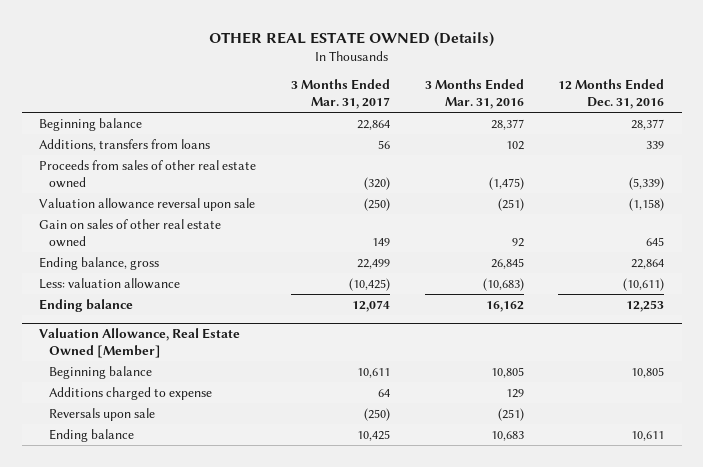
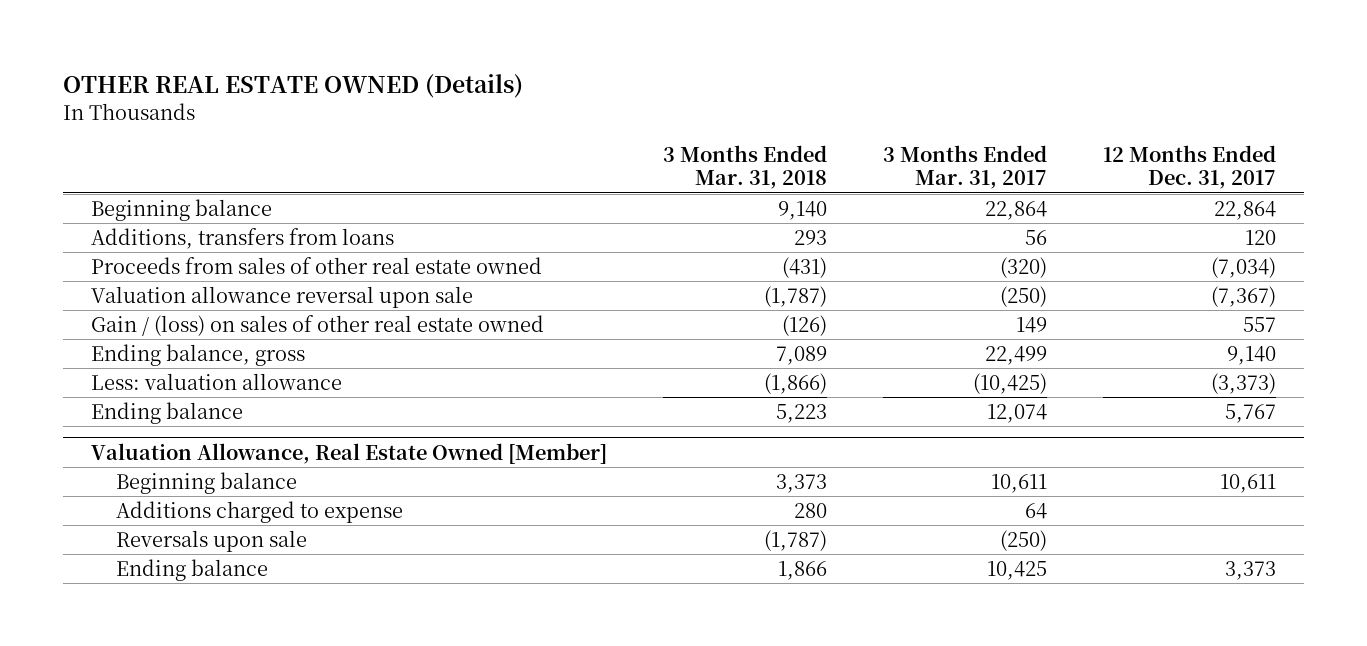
[424,79,524,109] 3 Months Ended Mar. 31, 2016 -> none
[558,79,665,109] 12 Months Ended Dec. 31, 2016 -> none
none -> [662,144,827,190] 3 Months Ended Mar. 31, 2018
none -> [1102,144,1276,190] 12 Months Ended Dec. 31, 2017
[39,218,222,247] Gain on sales of other real estate owned -> [90,314,544,336] Gain / (loss) on sales of other real estate owned

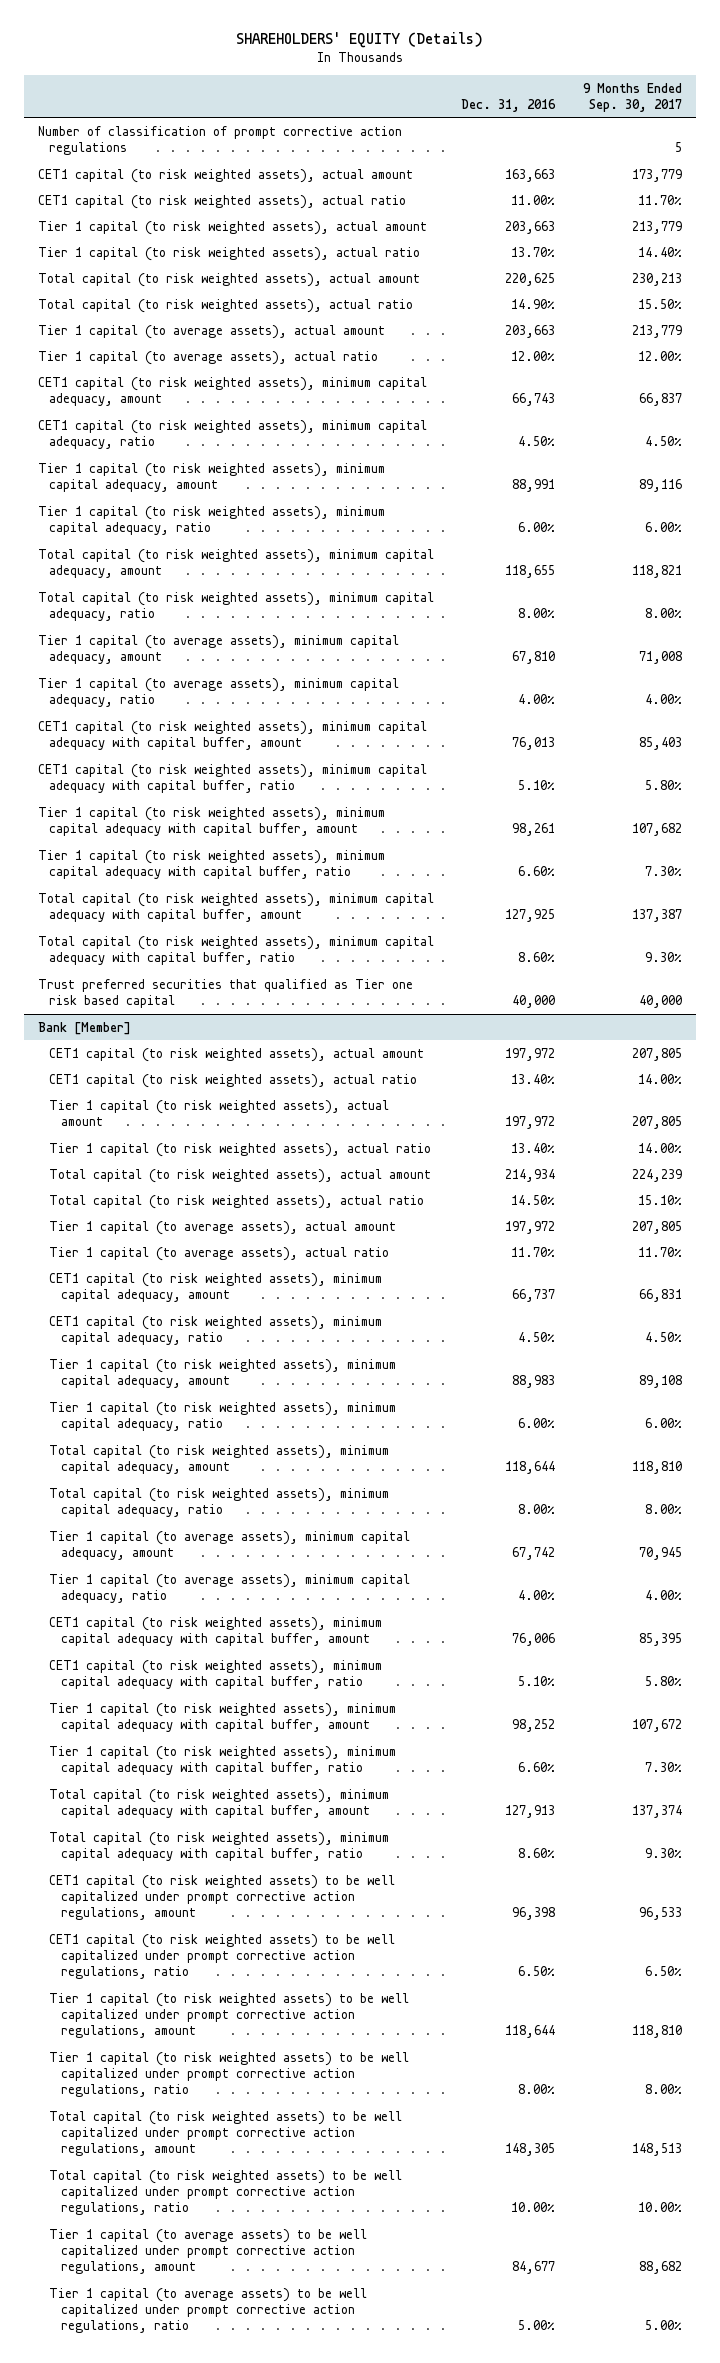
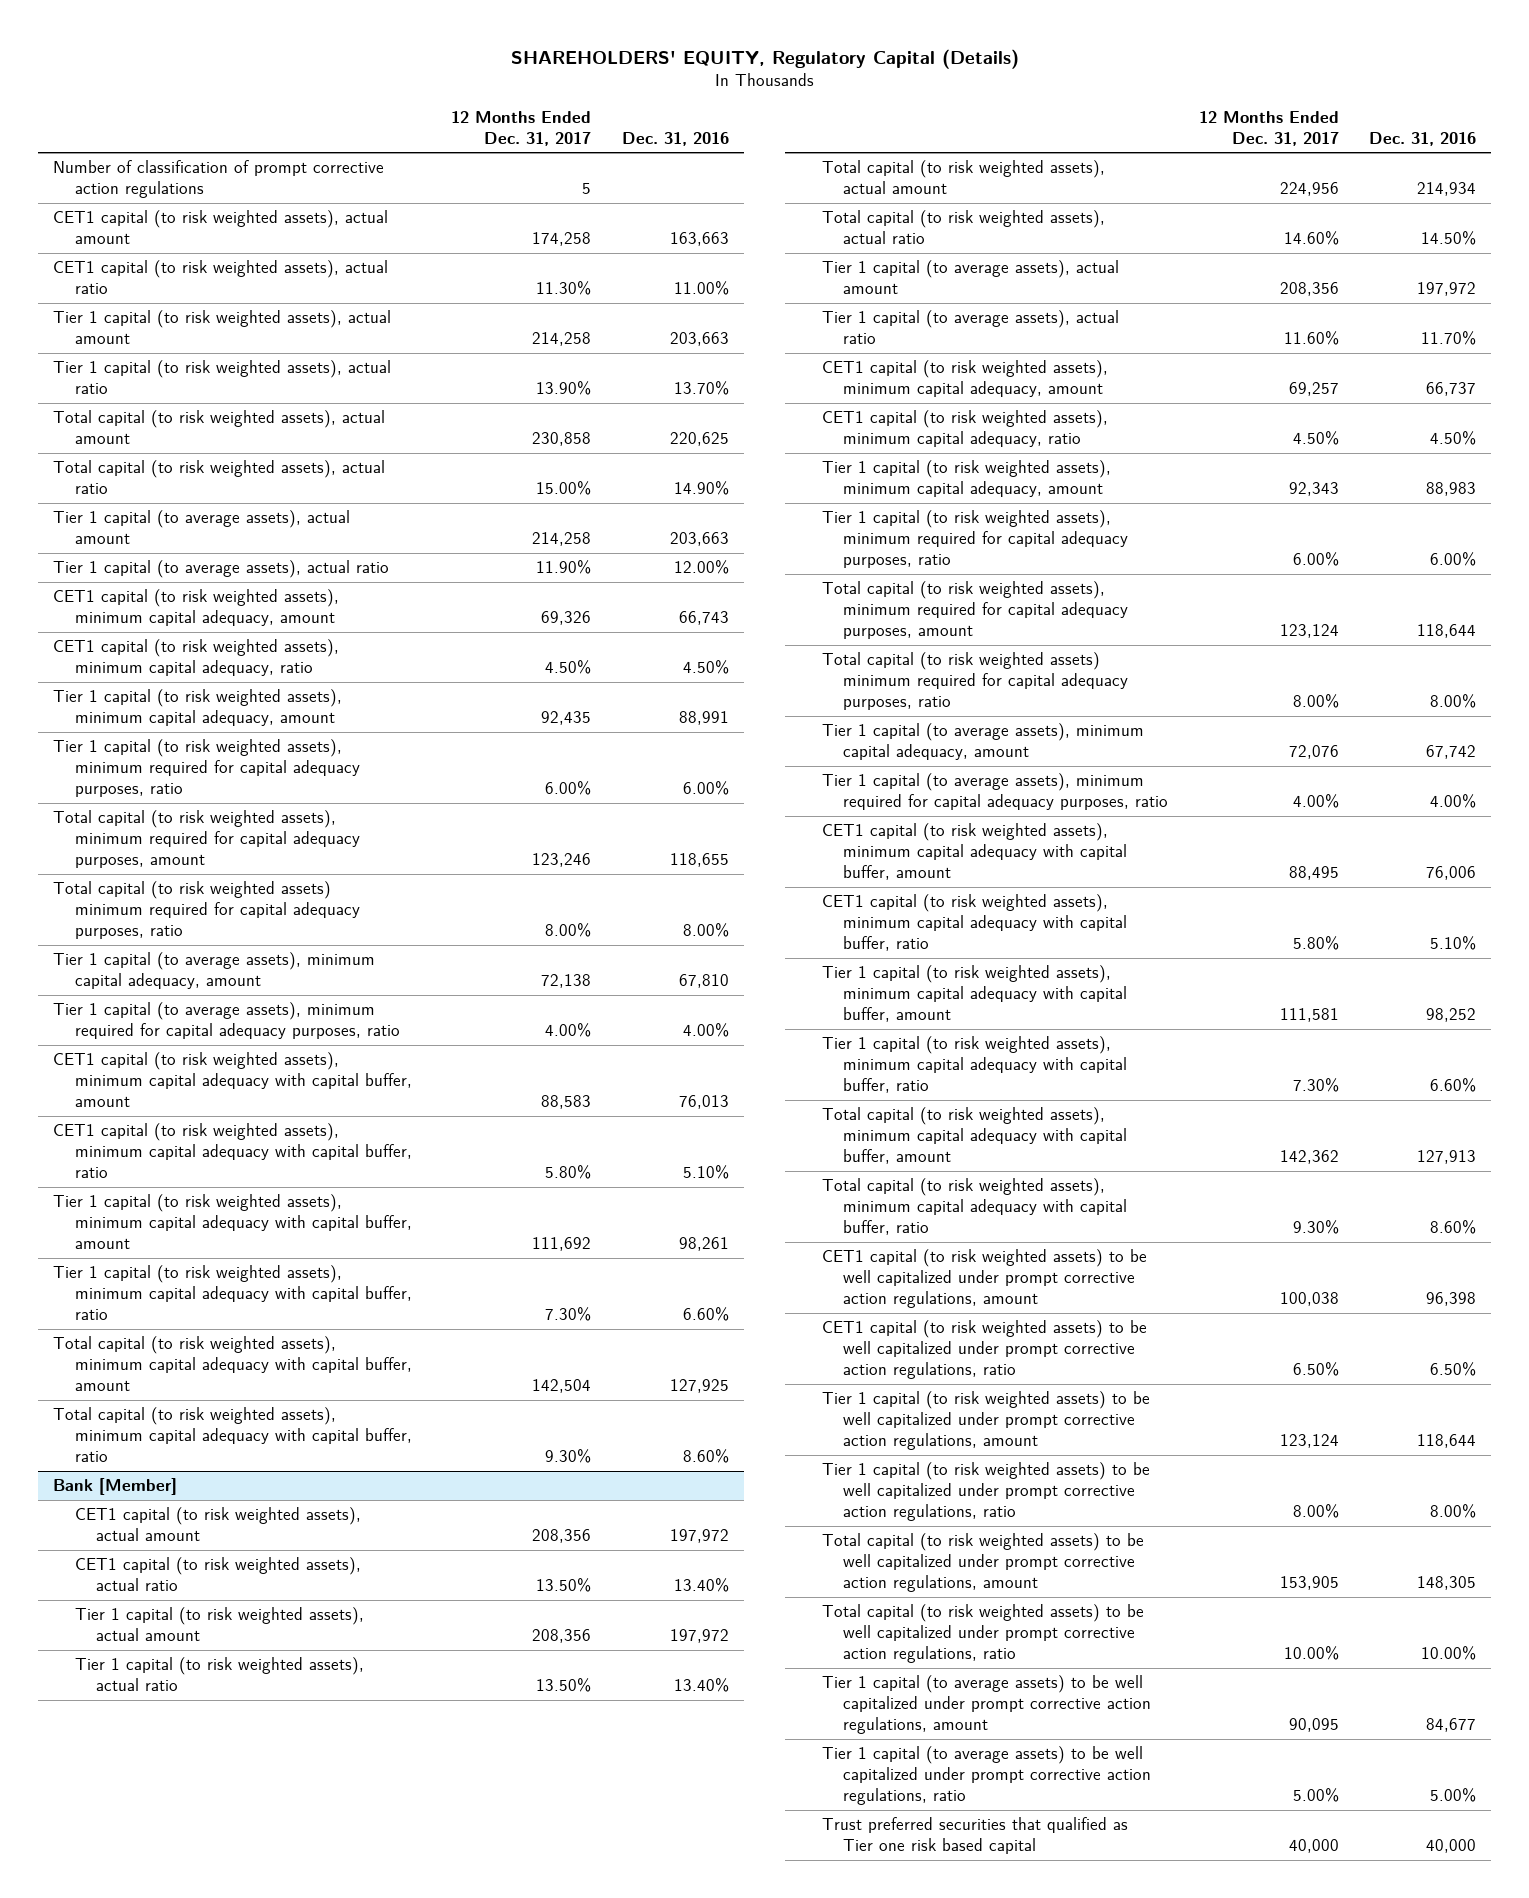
[235,32,483,49] SHAREHOLDERS' EQUITY (Details) -> [510,48,1019,69] SHAREHOLDERS' EQUITY, Regulatory Capital (Details)
[582,82,682,112] 9 Months Ended Sep. 30, 2017 -> none
none -> [451,110,592,146] 12 Months Ended Dec. 31, 2017
[37,505,385,535] Tier 1 capital (to risk weighted assets), minimum capital adequacy, ratio -> [53,739,360,798] Tier 1 capital (to risk weighted assets), minimum required for capital adequacy purposes, ratio
[37,548,434,578] Total capital (to risk weighted assets), minimum capital adequacy, amount -> [53,810,360,869] Total capital (to risk weighted assets), minimum required for capital adequacy purposes, amount
[37,591,434,621] Total capital (to risk weighted assets), minimum capital adequacy, ratio -> [53,881,360,940] Total capital (to risk weighted assets) minimum required for capital adequacy purposes, ratio
[37,677,399,707] Tier 1 capital (to average assets), minimum capital adequacy, ratio -> [53,1002,400,1040] Tier 1 capital (to average assets), minimum required for capital adequacy purposes, ratio
[37,978,413,1008] Trust preferred securities that qualified as Tier one risk based capital -> none
[49,1401,397,1431] Tier 1 capital (to risk weighted assets), minimum capital adequacy, ratio -> [821,510,1129,569] Tier 1 capital (to risk weighted assets), minimum required for capital adequacy purposes, ratio
[49,1444,390,1474] Total capital (to risk weighted assets), minimum capital adequacy, amount -> [821,581,1129,640] Total capital (to risk weighted assets), minimum required for capital adequacy purposes, amount
[49,1487,390,1517] Total capital (to risk weighted assets), minimum capital adequacy, ratio -> [821,652,1129,711] Total capital (to risk weighted assets) minimum required for capital adequacy purposes, ratio
[49,1573,411,1603] Tier 1 capital (to average assets), minimum capital adequacy, ratio -> [821,773,1169,811] Tier 1 capital (to average assets), minimum required for capital adequacy purposes, ratio
none -> [821,1817,1128,1855] Trust preferred securities that qualified as Tier one risk based capital

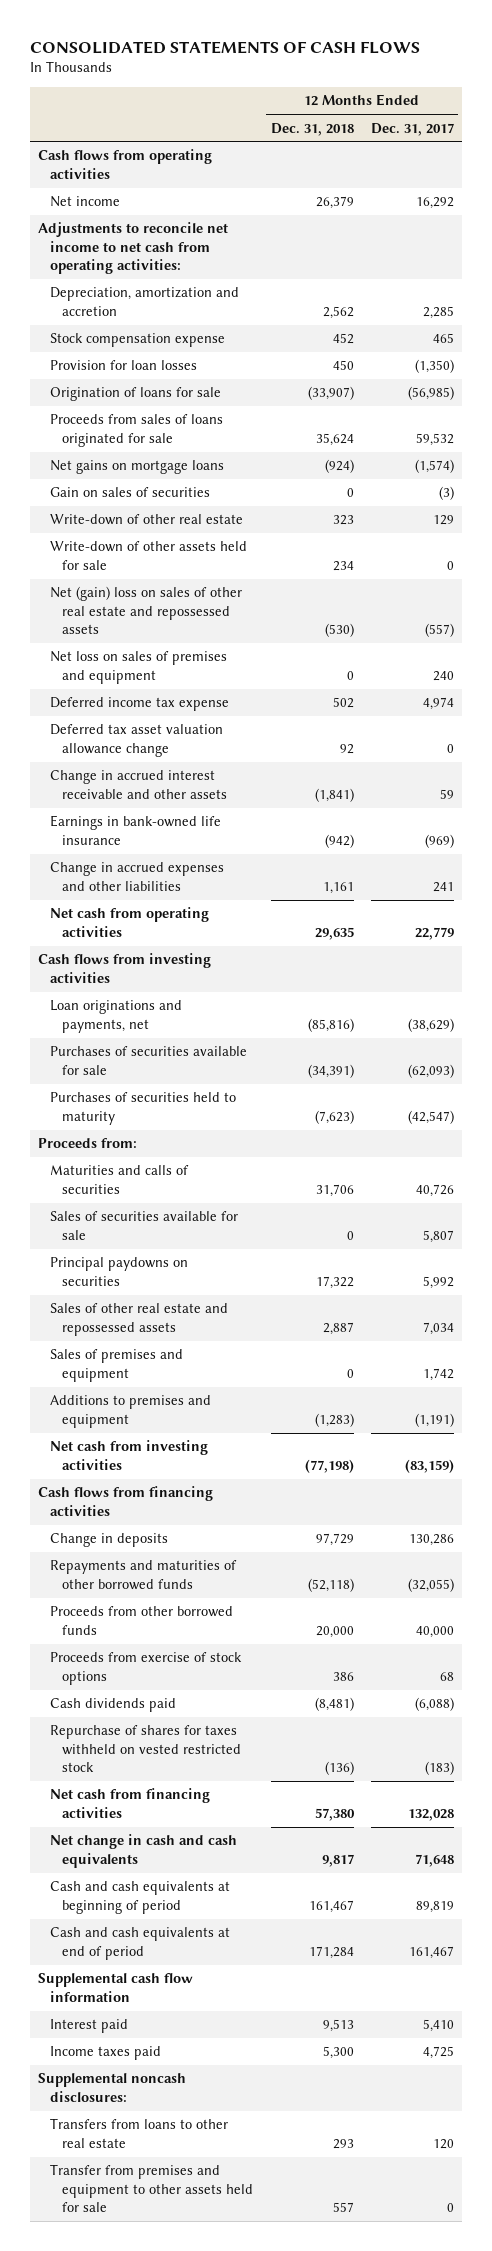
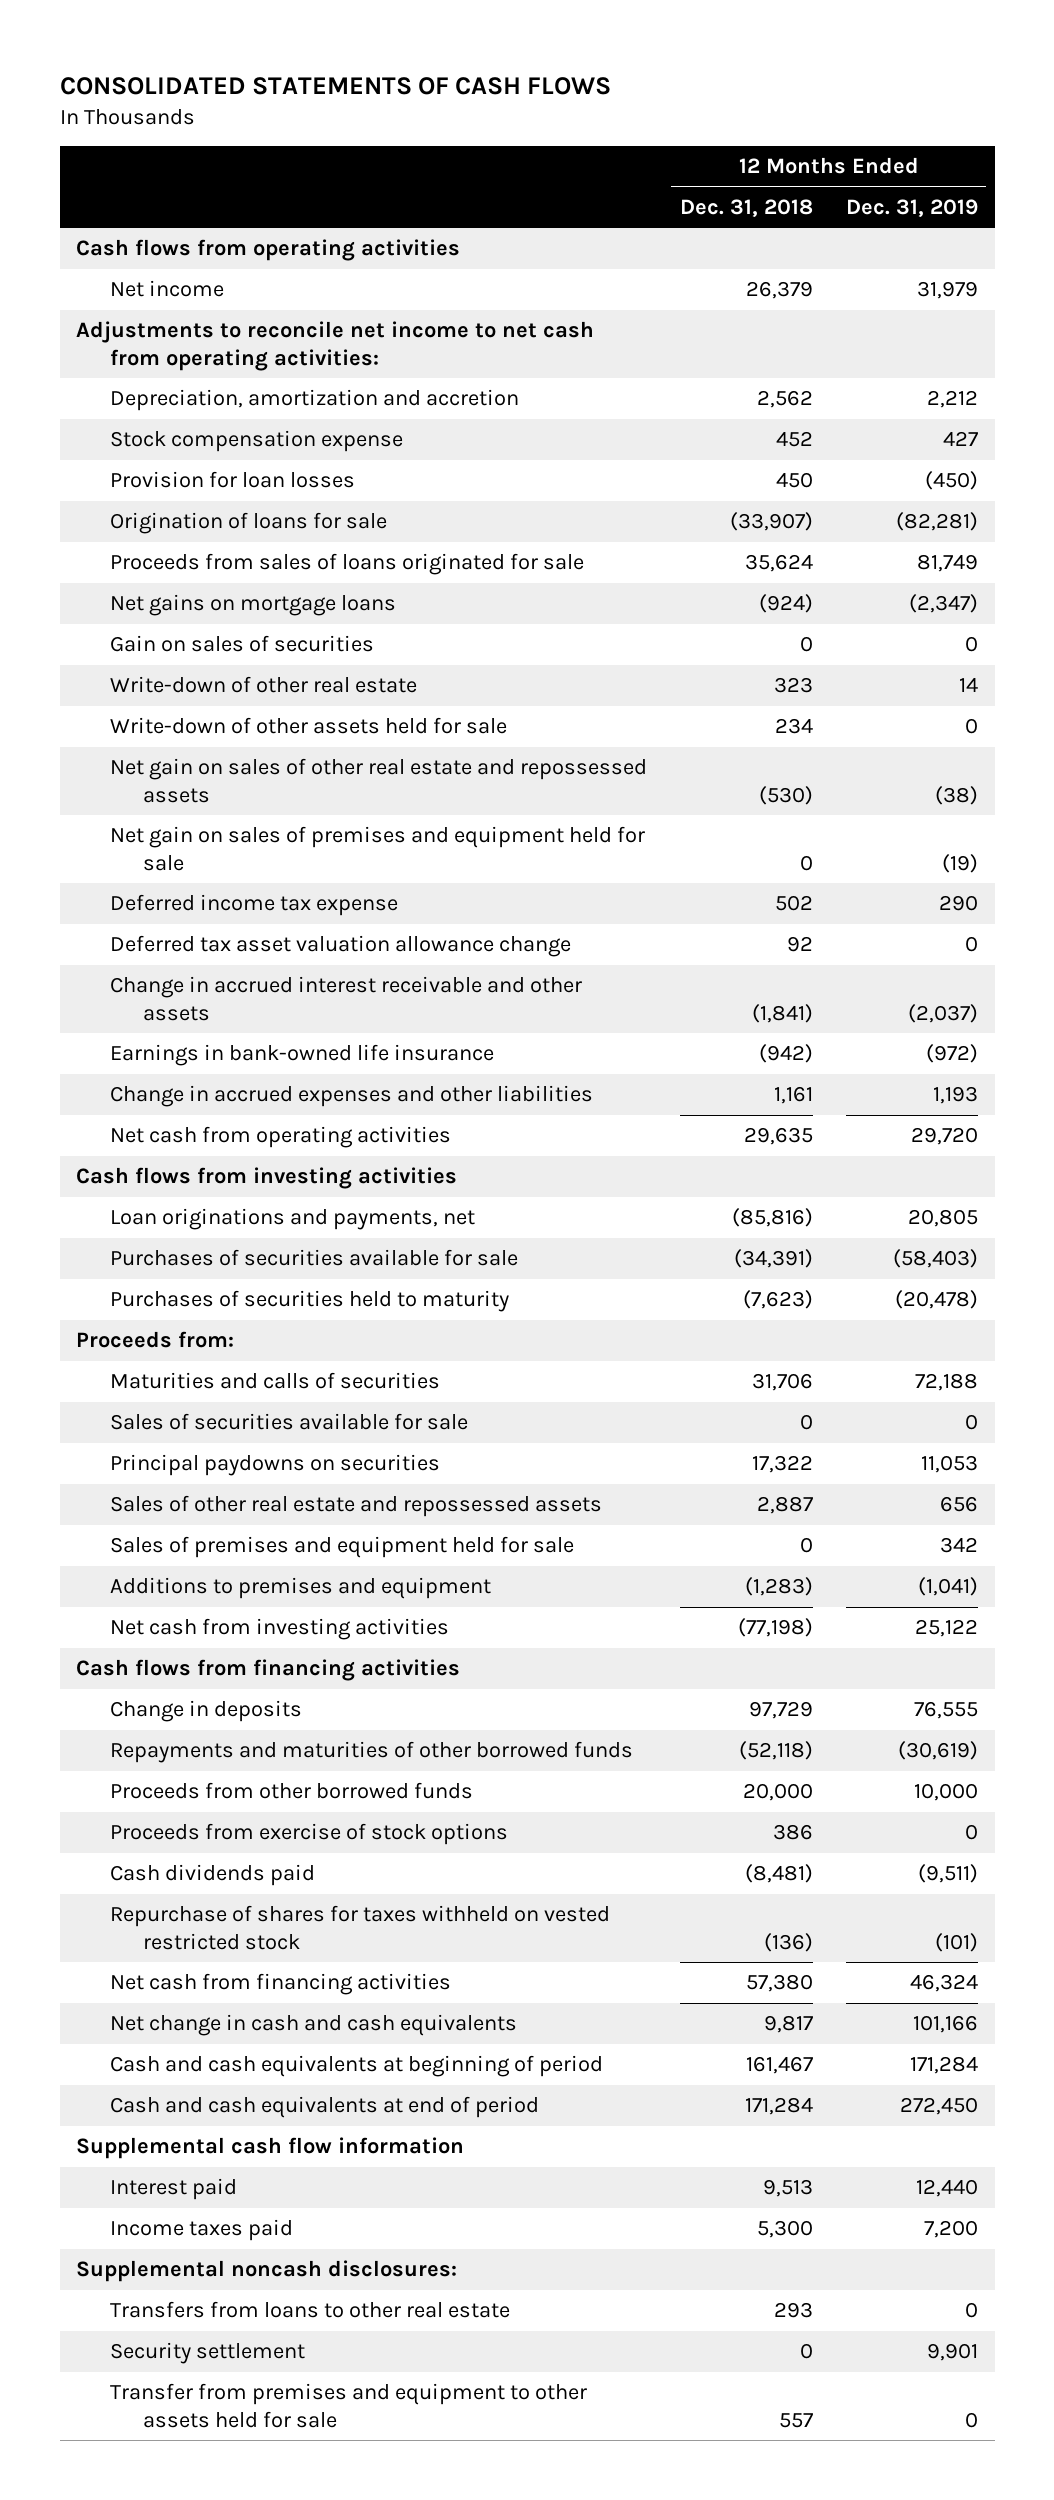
[370,122,454,136] Dec. 31, 2017 -> none
none -> [845,198,978,217] Dec. 31, 2019
[50,586,243,635] Net (gain) loss on sales of other real estate and repossessed assets -> [109,758,647,804] Net gain on sales of other real estate and repossessed assets
[50,651,228,684] Net loss on sales of premises and equipment -> [109,826,645,872] Net gain on sales of premises and equipment held for sale
[50,1349,184,1382] Sales of premises and equipment -> [109,1536,574,1559] Sales of premises and equipment held for sale
none -> [109,2342,305,2365] Security settlement

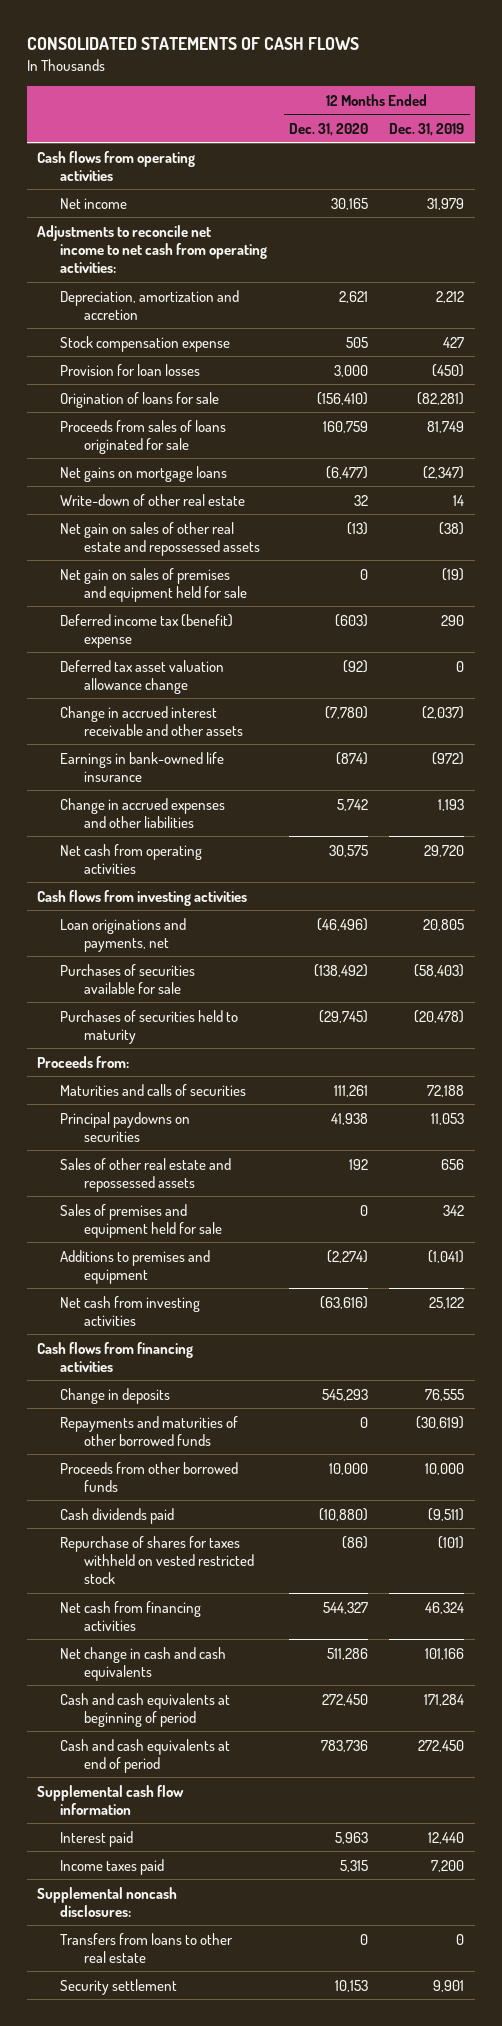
[679,198,813,217] Dec. 31, 2018 -> none
none -> [288,122,368,136] Dec. 31, 2020
[109,635,374,653] Gain on sales of securities -> none
[109,717,507,735] Write-down of other assets held for sale -> none
[109,894,398,917] Deferred income tax expense -> [60,613,234,648] Deferred income tax (benefit) expense
[109,1413,468,1431] Sales of securities available for sale -> none
[109,1823,508,1846] Proceeds from exercise of stock options -> none
[109,2383,587,2429] Transfer from premises and equipment to other assets held for sale -> none

